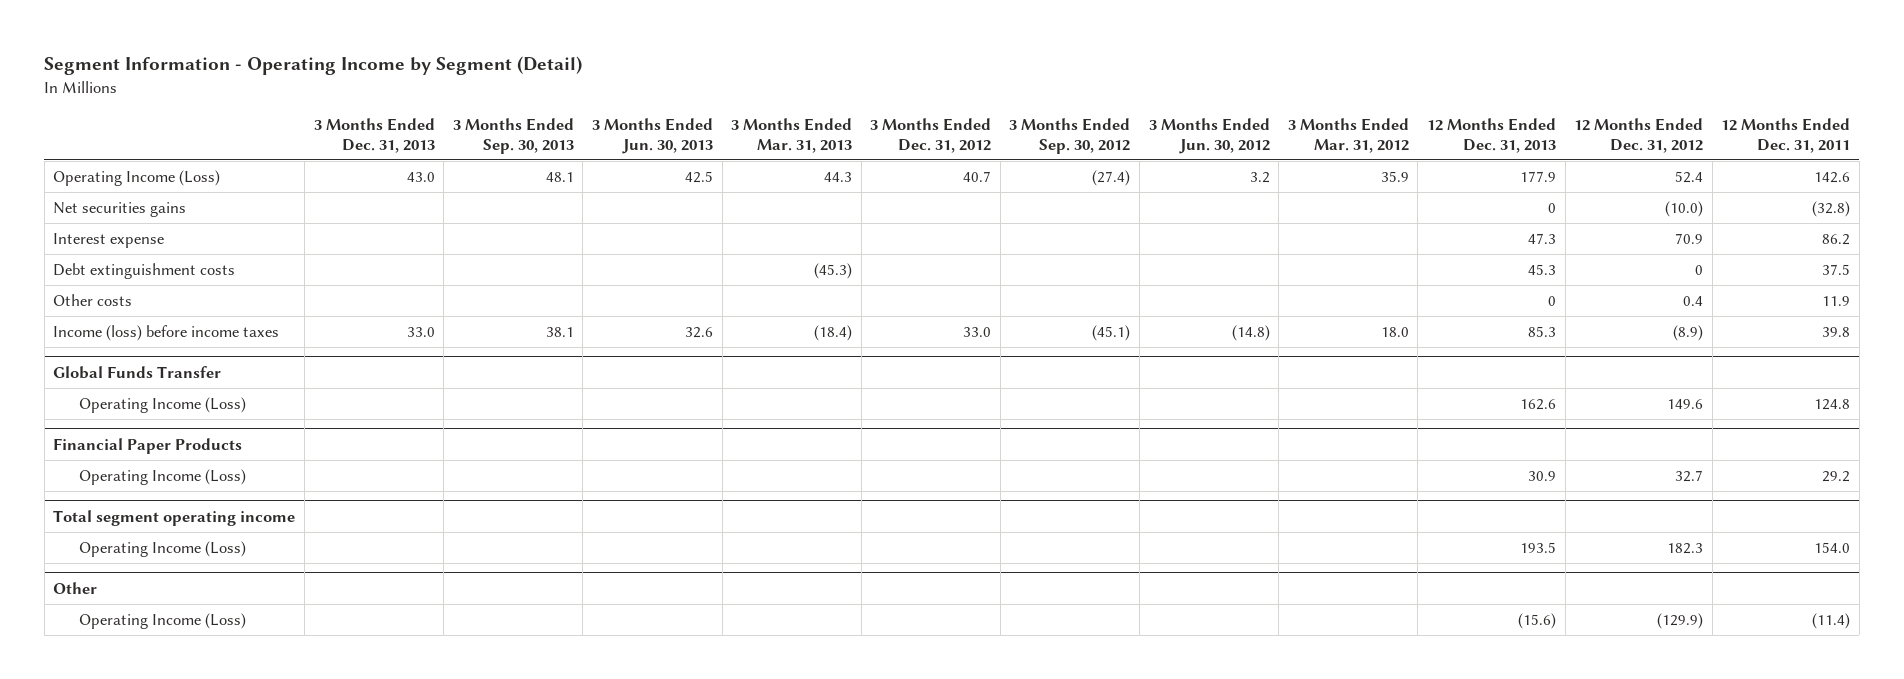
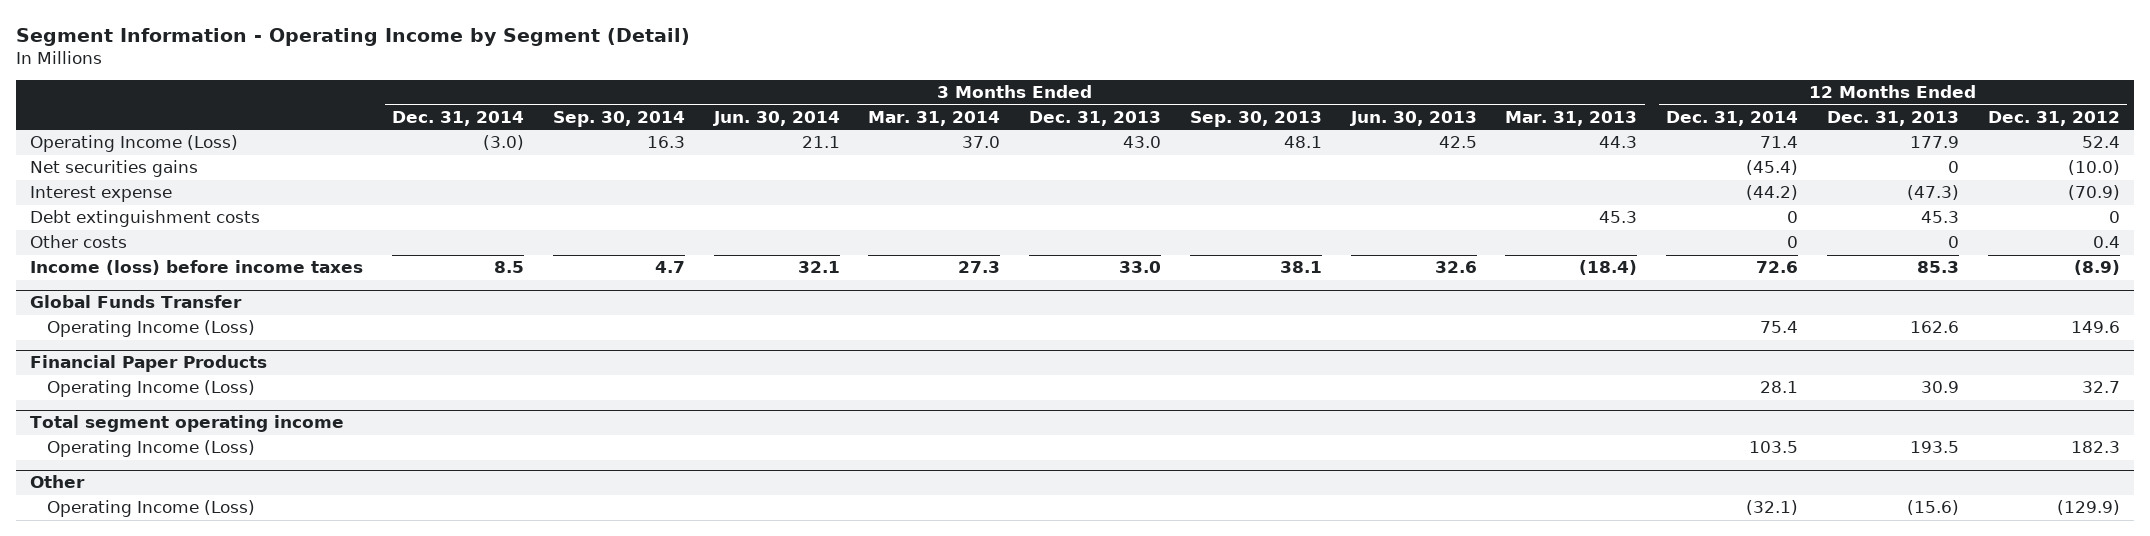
[870,118,992,153] 3 Months Ended Dec. 31, 2012 -> none
[1009,118,1131,154] 3 Months Ended Sep. 30, 2012 -> none
[1148,118,1270,154] 3 Months Ended Jun. 30, 2012 -> none
[1287,118,1409,153] 3 Months Ended Mar. 31, 2012 -> none
[1721,118,1851,153] 12 Months Ended Dec. 31, 2011 -> none
none -> [392,110,525,126] Dec. 31, 2014
none -> [552,110,685,127] Sep. 30, 2014
none -> [712,110,840,126] Jun. 30, 2014
none -> [868,110,1001,126] Mar. 31, 2014
none -> [1666,110,1799,126] Dec. 31, 2014
[1527,232,1556,244] 47.3 -> [1906,185,1959,201] (47.3)
[1675,232,1704,244] 70.9 -> [2067,185,2120,201] (70.9)
[814,262,853,279] (45.3) -> [1599,211,1638,224] 45.3

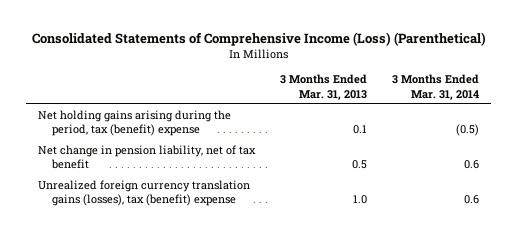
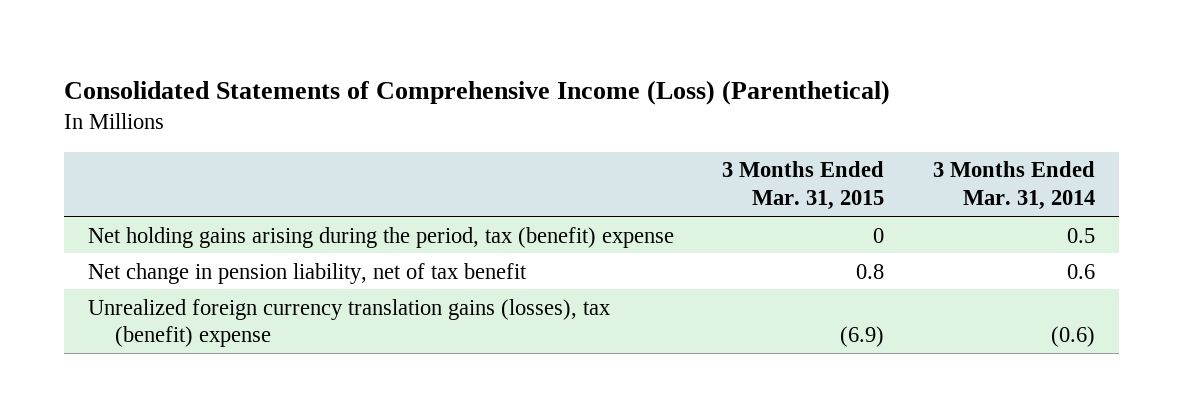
[280,74,368,100] 3 Months Ended Mar. 31, 2013 -> none
none -> [722,161,885,211] 3 Months Ended Mar. 31, 2015
[455,124,479,137] (0.5) -> [1066,227,1095,243] 0.5
[463,195,479,205] 0.6 -> [1050,326,1095,348] (0.6)

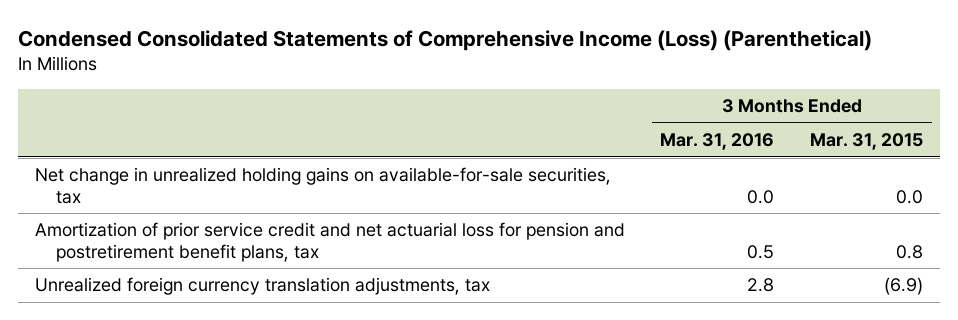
[63,79,890,105] Consolidated Statements of Comprehensive Income (Loss) (Parenthetical) -> [17,29,872,51] Condensed Consolidated Statements of Comprehensive Income (Loss) (Parenthetical)
[932,161,1095,211] 3 Months Ended Mar. 31, 2014 -> none
none -> [660,133,775,151] Mar. 31, 2016
[87,262,527,284] Net change in pension liability, net of tax benefit -> none
[87,226,674,248] Net holding gains arising during the period, tax (benefit) expense -> [35,167,612,204] Net change in unrealized holding gains on available-for-sale securities, tax
[873,227,885,243] 0 -> [895,189,923,204] 0.0
none -> [35,222,626,262] Amortization of prior service credit and net actuarial loss for pension and postretirement benefit plans, tax
[87,298,610,348] Unrealized foreign currency translation gains (losses), tax (benefit) expense -> [35,277,491,296] Unrealized foreign currency translation adjustments, tax

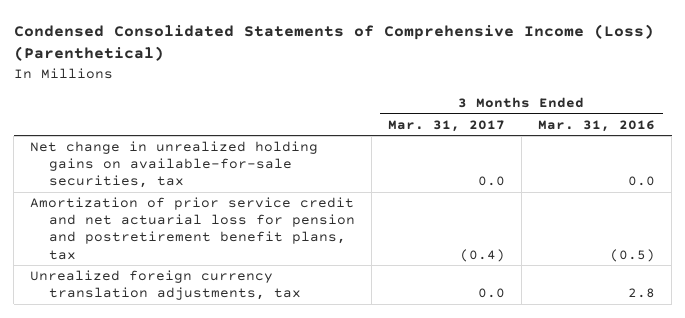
[809,133,923,151] Mar. 31, 2015 -> none
none -> [387,119,505,132] Mar. 31, 2017
[747,244,775,259] 0.5 -> [610,248,656,262] (0.5)

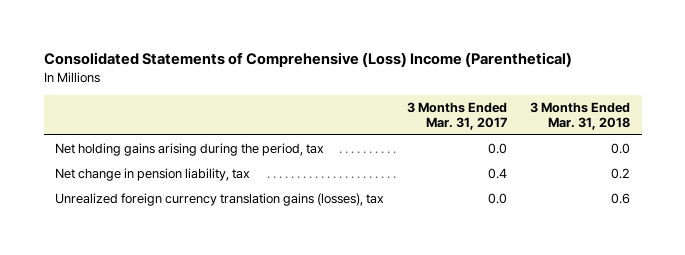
[13,24,654,62] Condensed Consolidated Statements of Comprehensive Income (Loss) (Parenthetical) -> [43,52,572,68] Consolidated Statements of Comprehensive (Loss) Income (Parenthetical)
[538,119,656,132] Mar. 31, 2016 -> none
none -> [530,101,631,131] 3 Months Ended Mar. 31, 2018
[30,196,355,260] Amortization of prior service credit and net actuarial loss for pension and postretirement benefit plans, tax -> none
[30,140,319,189] Net change in unrealized holding gains on available-for-sale securities, tax -> [55,143,325,157] Net holding gains arising during the period, tax
none -> [55,168,251,182] Net change in pension liability, tax
[30,269,301,301] Unrealized foreign currency translation adjustments, tax -> [55,193,385,207] Unrealized foreign currency translation gains (losses), tax

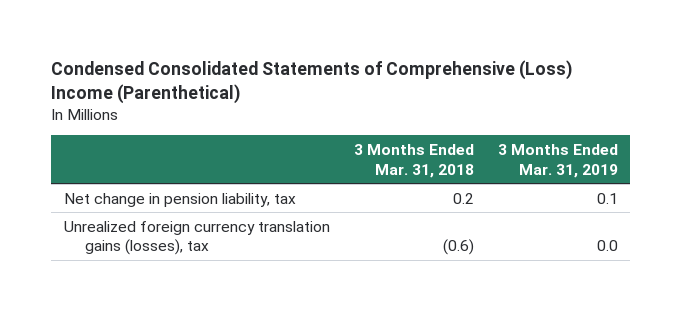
[43,52,572,68] Consolidated Statements of Comprehensive (Loss) Income (Parenthetical) -> [51,60,573,105] Condensed Consolidated Statements of Comprehensive (Loss) Income (Parenthetical)
[407,101,508,131] 3 Months Ended Mar. 31, 2017 -> none
none -> [498,144,619,178] 3 Months Ended Mar. 31, 2019
[55,143,325,157] Net holding gains arising during the period, tax -> none
[611,193,631,205] 0.6 -> [442,239,474,256] (0.6)

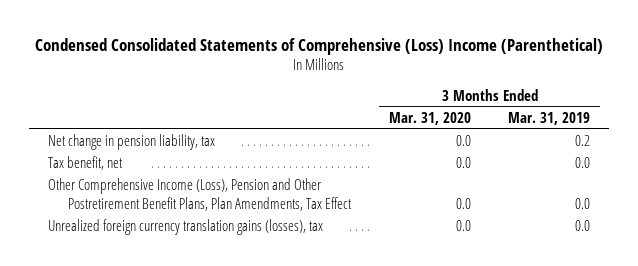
[353,144,474,178] 3 Months Ended Mar. 31, 2018 -> none
none -> [388,111,471,125] Mar. 31, 2020
[597,192,619,204] 0.1 -> [575,135,591,147] 0.2
none -> [47,156,123,171] Tax benefit, net
none -> [47,178,352,211] Other Comprehensive Income (Loss), Pension and Other Postretirement Benefit Plans, Plan Amendments, Tax Effect

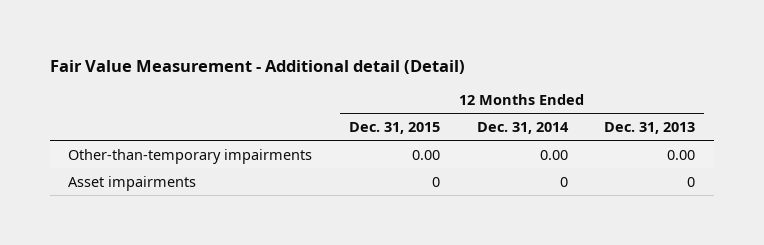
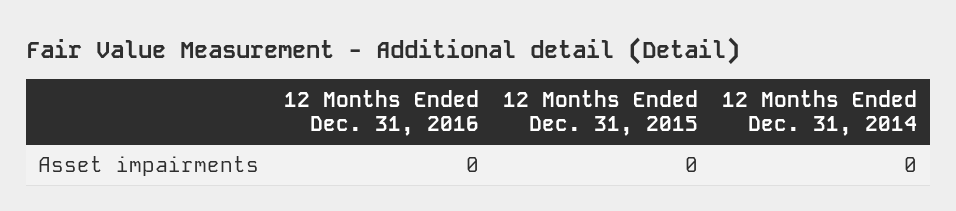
[604,122,696,135] Dec. 31, 2013 -> none
none -> [283,89,479,137] 12 Months Ended Dec. 31, 2016
[68,148,313,164] Other-than-temporary impairments -> none

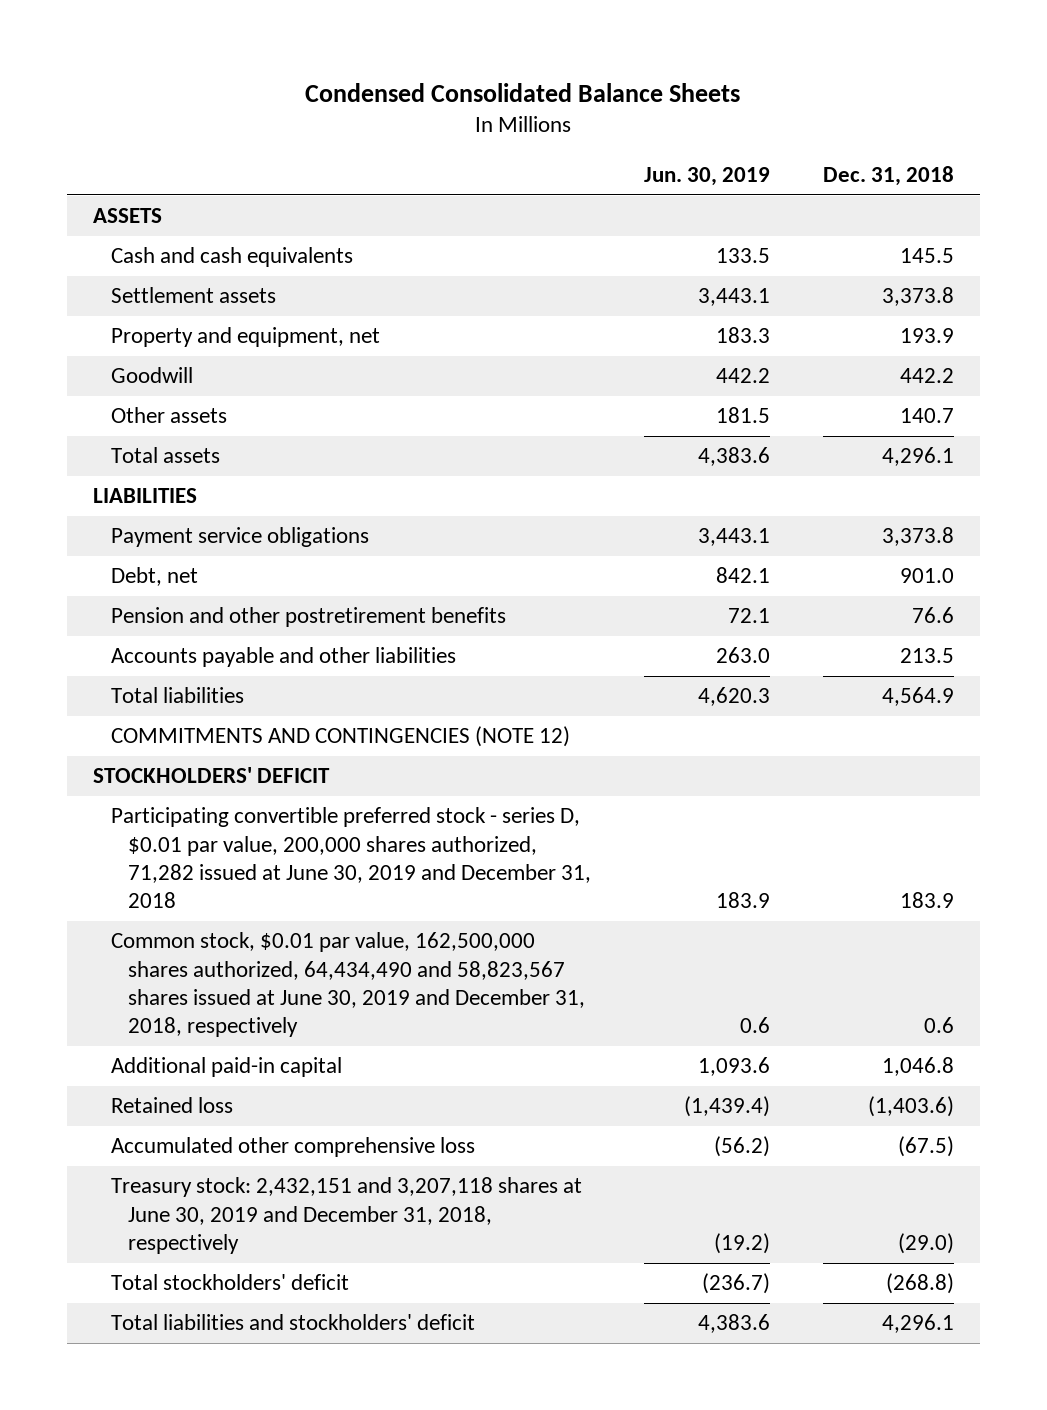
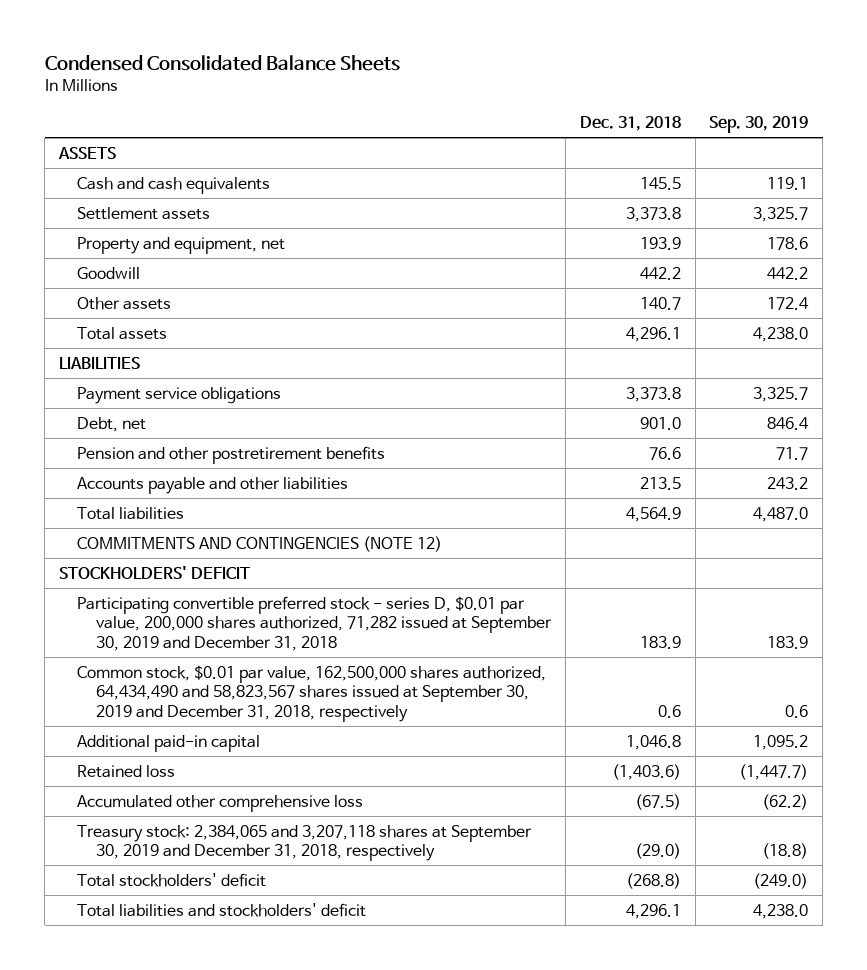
[643,167,770,187] Jun. 30, 2019 -> none
none -> [709,116,809,134] Sep. 30, 2019
[110,807,592,909] Participating convertible preferred stock - series D, $0.01 par value, 200,000 shares authorized, 71,282 issued at June 30, 2019 and December 31, 2018 -> [77,595,553,651] Participating convertible preferred stock - series D, $0.01 par value, 200,000 shares authorized, 71,282 issued at September 30, 2019 and December 31, 2018
[110,932,586,1038] Common stock, $0.01 par value, 162,500,000 shares authorized, 64,434,490 and 58,823,567 shares issued at June 30, 2019 and December 31, 2018, respectively -> [77,664,547,722] Common stock, $0.01 par value, 162,500,000 shares authorized, 64,434,490 and 58,823,567 shares issued at September 30, 2019 and December 31, 2018, respectively
[110,1177,582,1254] Treasury stock: 2,432,151 and 3,207,118 shares at June 30, 2019 and December 31, 2018, respectively -> [77,824,533,862] Treasury stock: 2,384,065 and 3,207,118 shares at September 30, 2019 and December 31, 2018, respectively

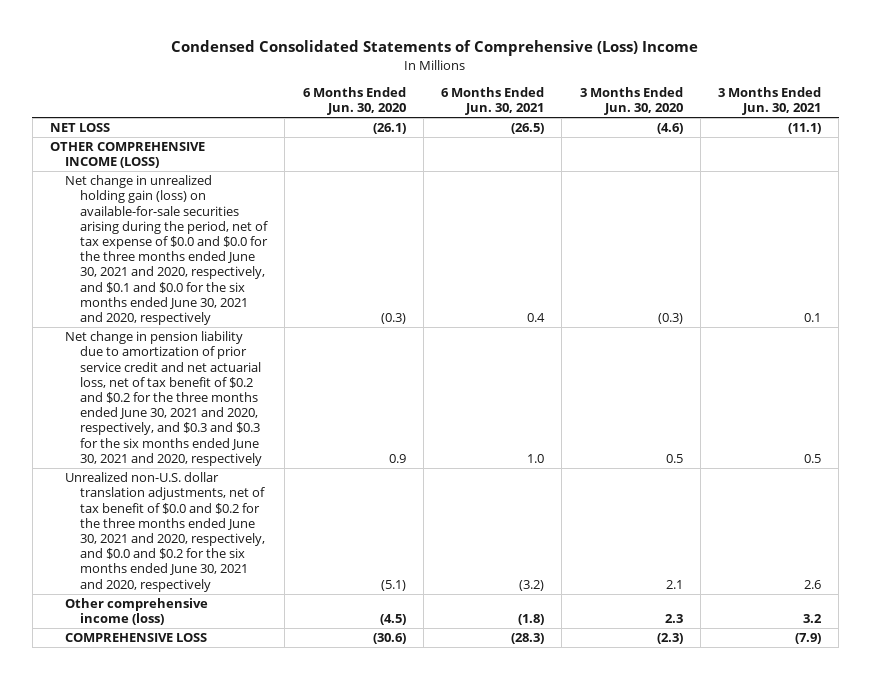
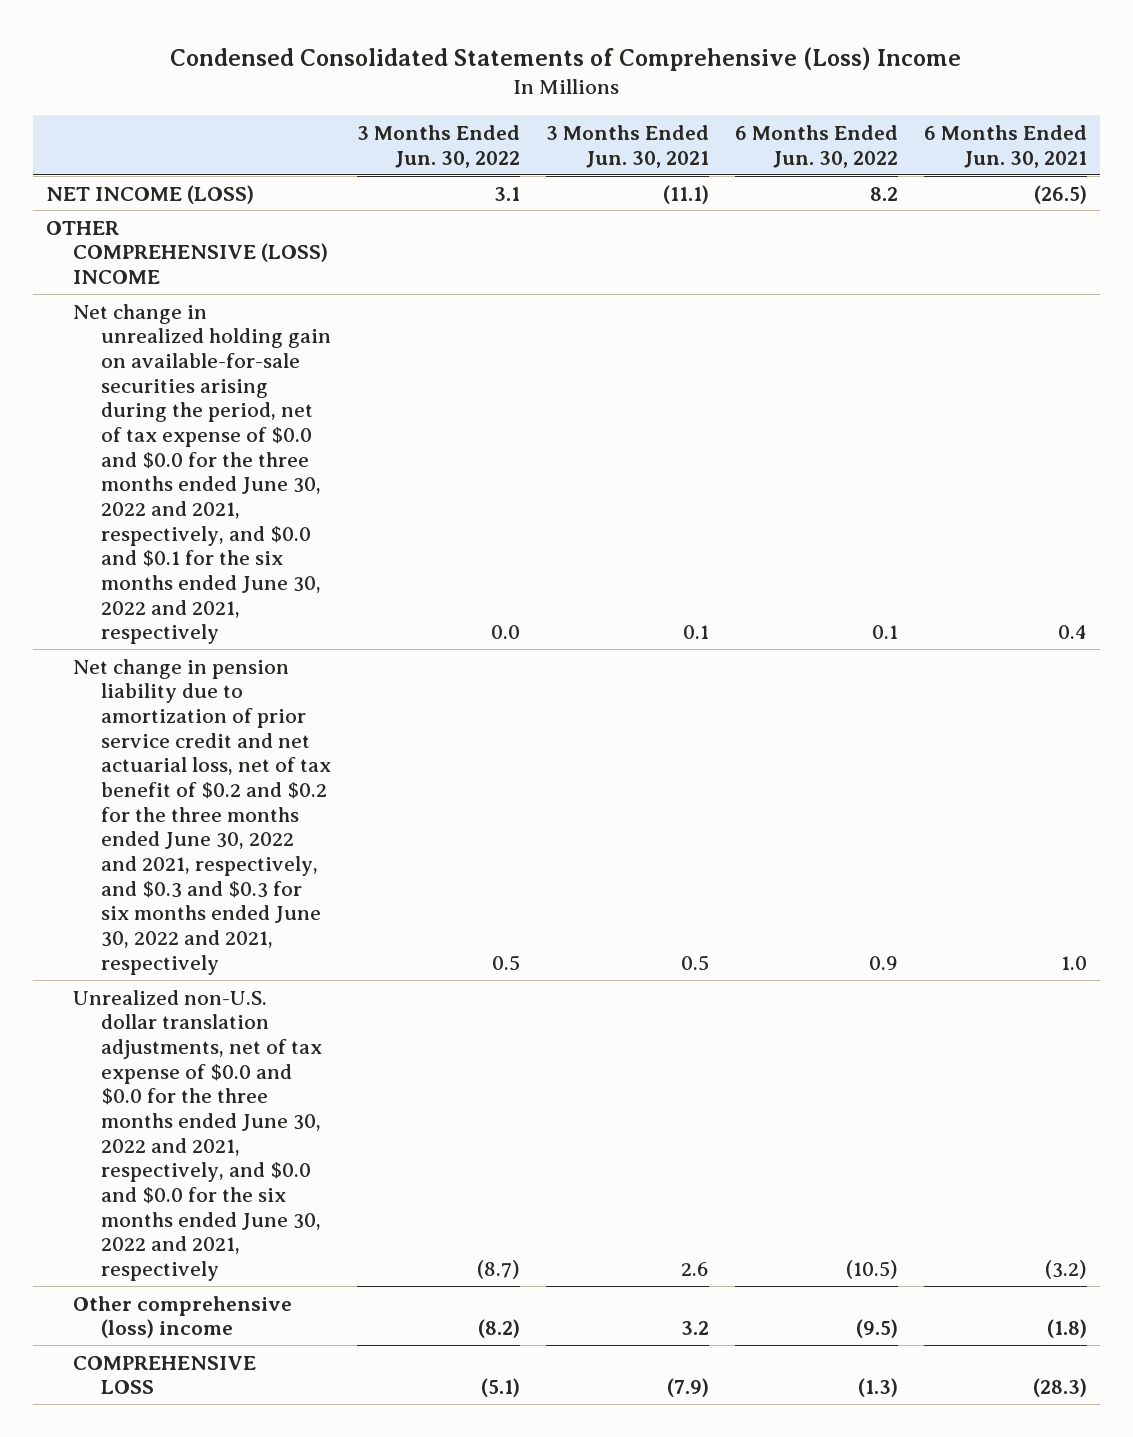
[302,87,406,116] 6 Months Ended Jun. 30, 2020 -> none
[579,87,683,116] 3 Months Ended Jun. 30, 2020 -> none
none -> [356,124,520,168] 3 Months Ended Jun. 30, 2022
none -> [734,124,898,168] 6 Months Ended Jun. 30, 2022
[49,123,110,133] NET LOSS -> [46,184,255,204] NET INCOME (LOSS)
[49,142,205,169] OTHER COMPREHENSIVE INCOME (LOSS) -> [46,220,329,284] OTHER COMPREHENSIVE (LOSS) INCOME
[64,175,269,325] Net change in unrealized holding gain (loss) on available-for-sale securities arising during the period, net of tax expense of $0.0 and $0.0 for the three months ended June 30, 2021 and 2020, respectively, and $0.1 and $0.0 for the six months ended June 30, 2021 and 2020, respectively -> [73,303,331,645] Net change in unrealized holding gain on available-for-sale securities arising during the period, net of tax expense of $0.0 and $0.0 for the three months ended June 30, 2022 and 2021, respectively, and $0.0 and $0.1 for the six months ended June 30, 2022 and 2021, respectively
[64,331,263,466] Net change in pension liability due to amortization of prior service credit and net actuarial loss, net of tax benefit of $0.2 and $0.2 for the three months ended June 30, 2021 and 2020, respectively, and $0.3 and $0.3 for the six months ended June 30, 2021 and 2020, respectively -> [73,658,331,975] Net change in pension liability due to amortization of prior service credit and net actuarial loss, net of tax benefit of $0.2 and $0.2 for the three months ended June 30, 2022 and 2021, respectively, and $0.3 and $0.3 for six months ended June 30, 2022 and 2021, respectively
[64,472,266,592] Unrealized non-U.S. dollar translation adjustments, net of tax benefit of $0.0 and $0.2 for the three months ended June 30, 2021 and 2020, respectively, and $0.0 and $0.2 for the six months ended June 30, 2021 and 2020, respectively -> [73,989,322,1281] Unrealized non-U.S. dollar translation adjustments, net of tax expense of $0.0 and $0.0 for the three months ended June 30, 2022 and 2021, respectively, and $0.0 and $0.0 for the six months ended June 30, 2022 and 2021, respectively
[64,598,208,626] Other comprehensive income (loss) -> [73,1295,293,1339] Other comprehensive (loss) income

